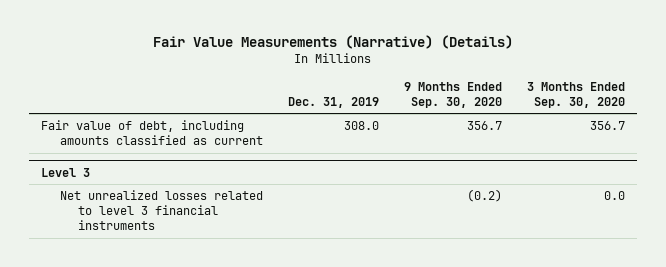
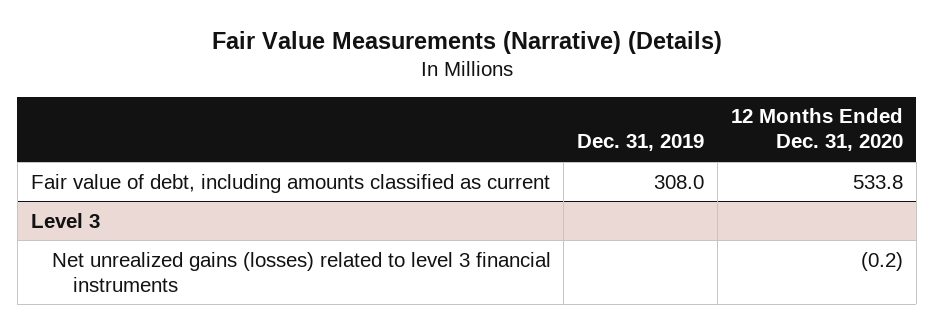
[403,81,502,108] 9 Months Ended Sep. 30, 2020 -> none
[526,81,625,108] 3 Months Ended Sep. 30, 2020 -> none
none -> [730,108,903,152] 12 Months Ended Dec. 31, 2020
[59,190,263,231] Net unrealized losses related to level 3 financial instruments -> [51,251,551,292] Net unrealized gains (losses) related to level 3 financial instruments

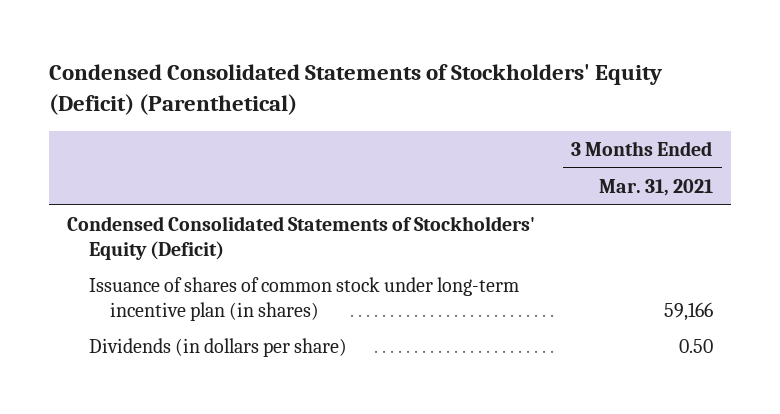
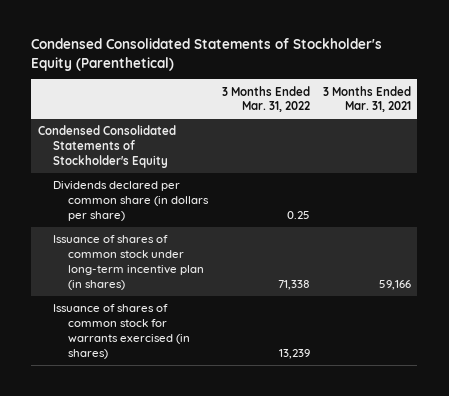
[48,63,662,116] Condensed Consolidated Statements of Stockholders' Equity (Deficit) (Parenthetical) -> [31,38,383,71] Condensed Consolidated Statements of Stockholder's Equity (Parenthetical)
none -> [221,85,310,113] 3 Months Ended Mar. 31, 2022
[67,216,536,260] Condensed Consolidated Statements of Stockholders' Equity (Deficit) -> [37,125,176,168] Condensed Consolidated Statements of Stockholder's Equity
none -> [53,181,210,221] Dividends declared per common share (in dollars per share)
[88,338,347,358] Dividends (in dollars per share) -> none
none -> [53,304,191,359] Issuance of shares of common stock for warrants exercised (in shares)

